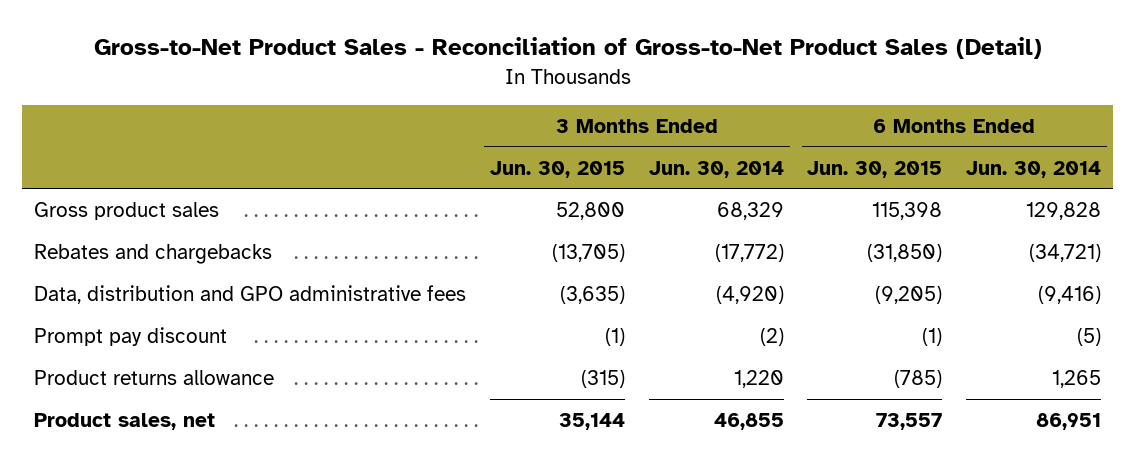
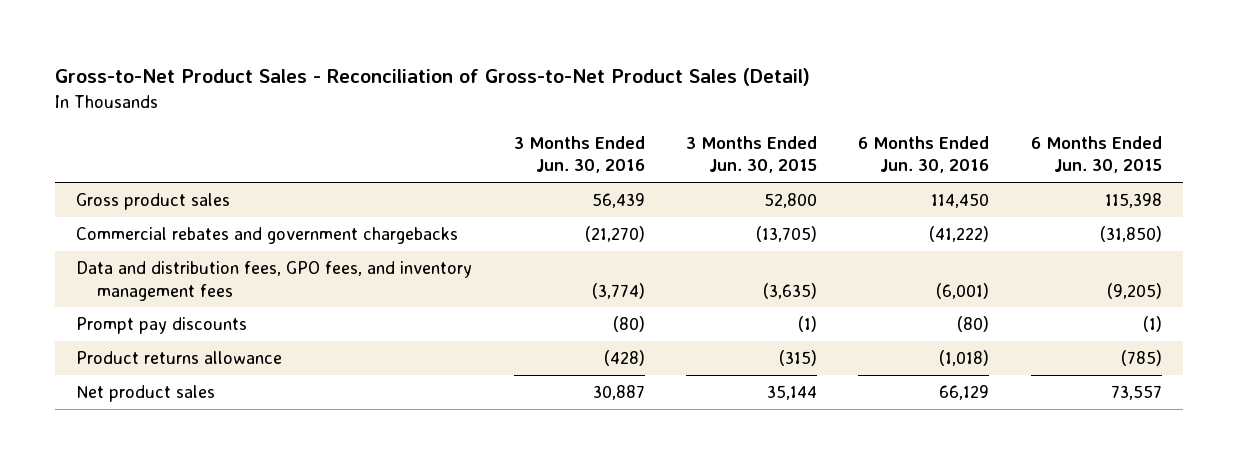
[648,160,784,178] Jun. 30, 2014 -> none
[966,160,1102,178] Jun. 30, 2014 -> none
none -> [513,135,645,174] 3 Months Ended Jun. 30, 2016
none -> [858,135,990,174] 6 Months Ended Jun. 30, 2016
[34,244,273,265] Rebates and chargebacks -> [76,227,459,245] Commercial rebates and government chargebacks
[34,285,467,305] Data, distribution and GPO administrative fees -> [76,261,473,301] Data and distribution fees, GPO fees, and inventory management fees
[34,327,228,347] Prompt pay discount -> [76,317,248,335] Prompt pay discounts
[34,413,216,431] Product sales, net -> [76,385,216,403] Net product sales

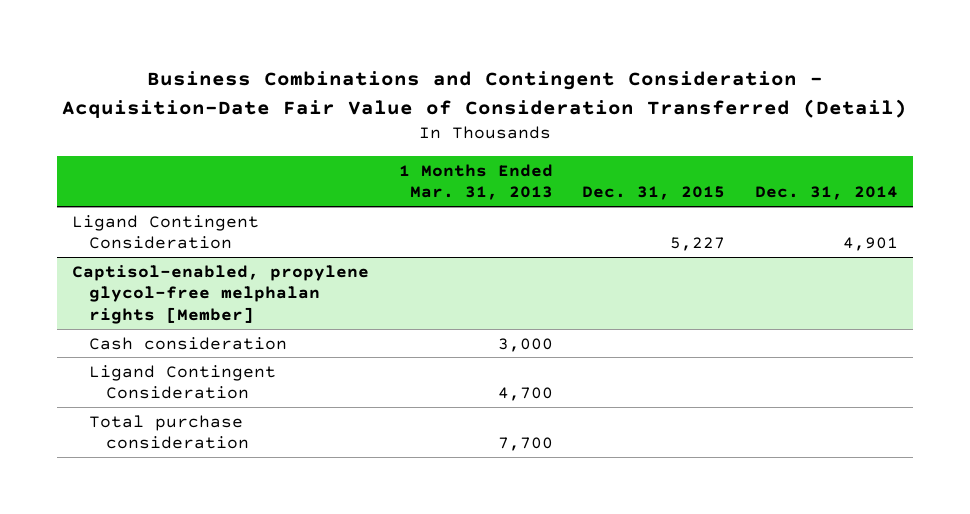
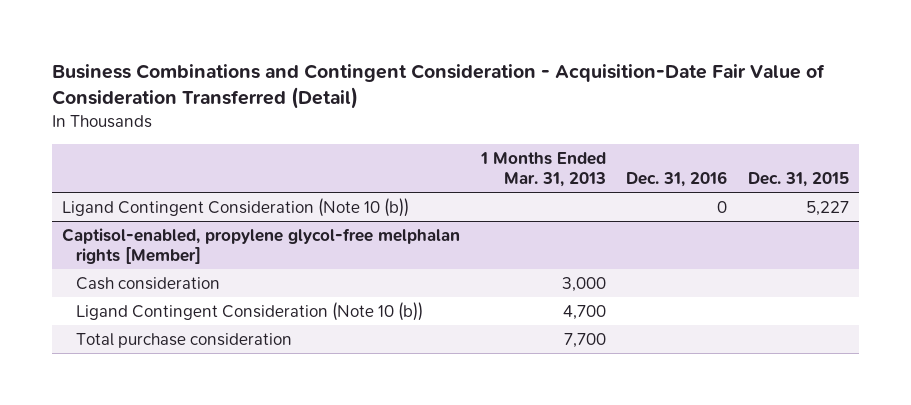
[755,186,899,201] Dec. 31, 2014 -> none
none -> [626,170,728,187] Dec. 31, 2016
[72,214,260,250] Ligand Contingent Consideration -> [62,197,410,217] Ligand Contingent Consideration (Note 10 (b))
[89,364,277,400] Ligand Contingent Consideration -> [75,301,423,321] Ligand Contingent Consideration (Note 10 (b))

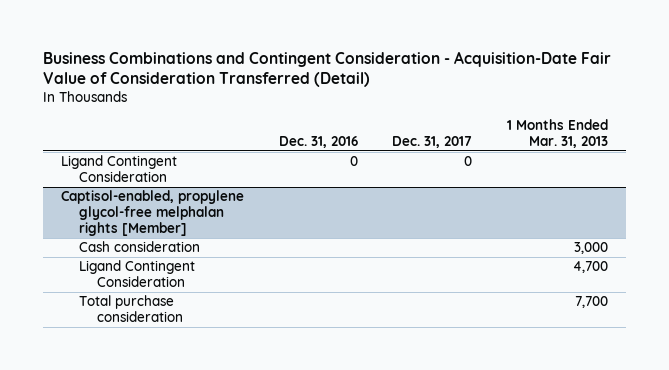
[748,171,850,187] Dec. 31, 2015 -> none
none -> [392,135,473,148] Dec. 31, 2017
[62,197,410,217] Ligand Contingent Consideration (Note 10 (b)) -> [60,155,177,182] Ligand Contingent Consideration
[75,301,423,321] Ligand Contingent Consideration (Note 10 (b)) -> [78,260,195,287] Ligand Contingent Consideration

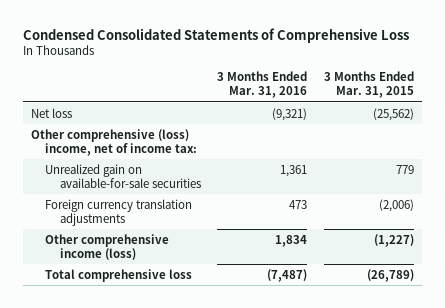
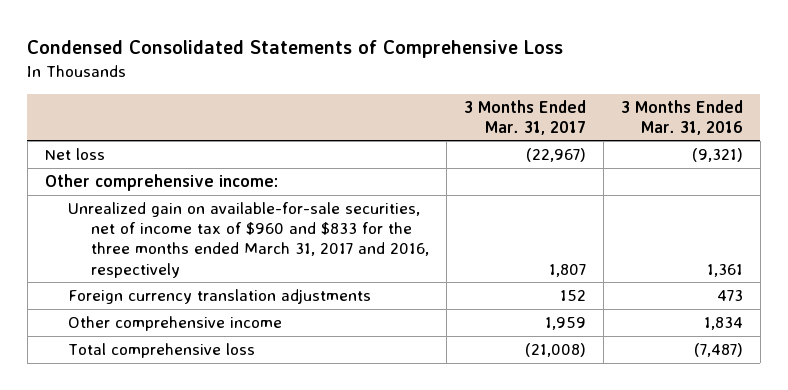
[323,71,414,99] 3 Months Ended Mar. 31, 2015 -> none
none -> [463,99,586,135] 3 Months Ended Mar. 31, 2017
[30,128,198,156] Other comprehensive (loss) income, net of income tax: -> [44,174,278,192] Other comprehensive income:
[45,163,201,188] Unrealized gain on available-for-sale securities -> [67,202,430,278] Unrealized gain on available-for-sale securities, net of income tax of $960 and $833 for the three months ended March 31, 2017 and 2016, respectively
[45,233,170,260] Other comprehensive income (loss) -> [67,316,282,332] Other comprehensive income

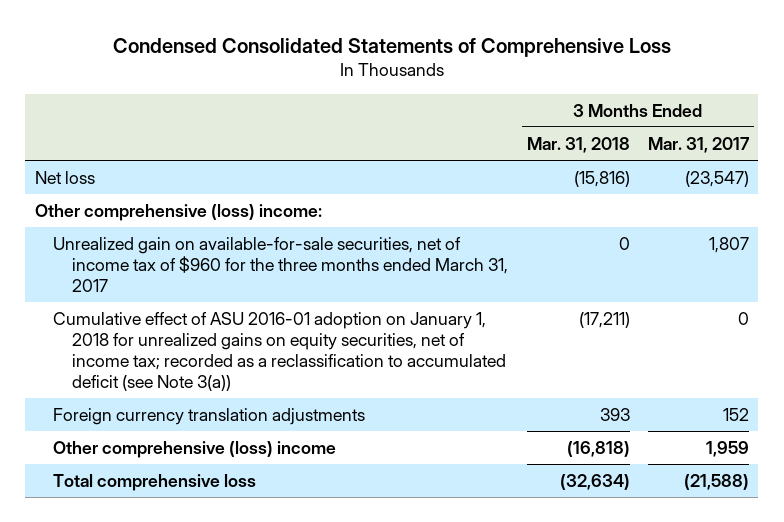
[620,99,743,135] 3 Months Ended Mar. 31, 2016 -> none
none -> [526,137,630,154] Mar. 31, 2018
[525,148,586,163] (22,967) -> [685,171,750,188] (23,547)
[44,174,278,192] Other comprehensive income: -> [34,204,322,222] Other comprehensive (loss) income:
[67,202,430,278] Unrealized gain on available-for-sale securities, net of income tax of $960 and $833 for the three months ended March 31, 2017 and 2016, respectively -> [53,237,509,293] Unrealized gain on available-for-sale securities, net of income tax of $960 for the three months ended March 31, 2017
none -> [53,312,507,392] Cumulative effect of ASU 2016-01 adoption on January 1, 2018 for unrealized gains on equity securities, net of income tax; recorded as a reclassification to accumulated deficit (see Note 3(a))
[67,316,282,332] Other comprehensive income -> [53,441,337,459] Other comprehensive (loss) income
[524,343,586,358] (21,008) -> [684,474,750,491] (21,588)

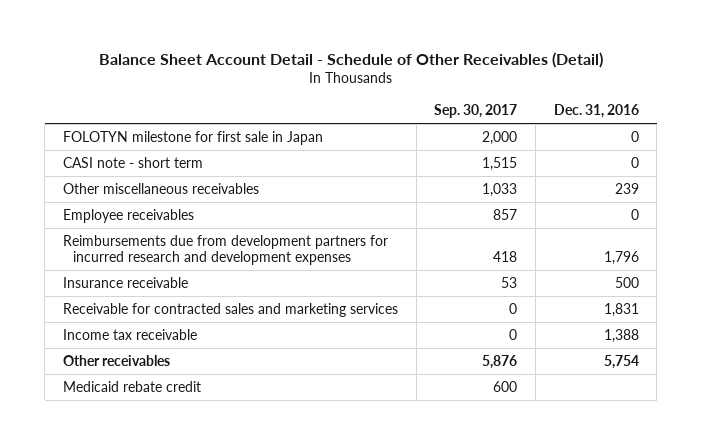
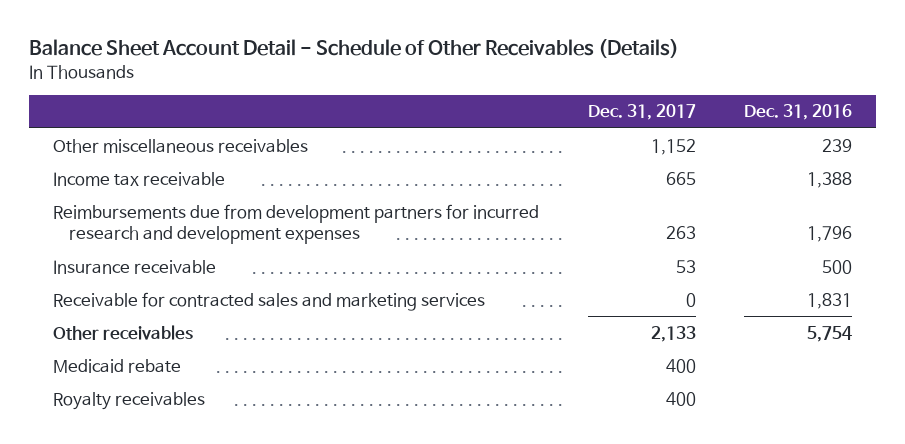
[98,52,603,69] Balance Sheet Account Detail - Schedule of Other Receivables (Detail) -> [28,39,679,59] Balance Sheet Account Detail - Schedule of Other Receivables (Details)
[434,103,518,118] Sep. 30, 2017 -> none
none -> [587,104,696,121] Dec. 31, 2017
[62,131,323,146] FOLOTYN milestone for first sale in Japan -> none
[62,157,203,169] CASI note - short term -> none
[62,209,194,224] Employee receivables -> none
[62,329,197,341] Income tax receivable -> [53,171,226,186] Income tax receivable
[62,381,201,393] Medicaid rebate credit -> [53,358,182,373] Medicaid rebate
none -> [53,391,206,410] Royalty receivables

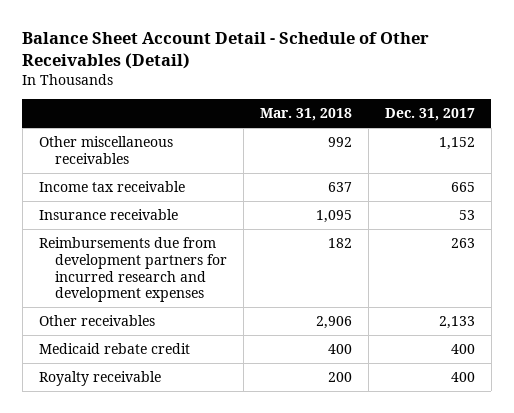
[28,39,679,59] Balance Sheet Account Detail - Schedule of Other Receivables (Details) -> [22,32,430,70] Balance Sheet Account Detail - Schedule of Other Receivables (Detail)
[743,104,852,121] Dec. 31, 2016 -> none
none -> [260,108,353,122] Mar. 31, 2018
[53,291,486,311] Receivable for contracted sales and marketing services -> none
[53,203,540,245] Reimbursements due from development partners for incurred research and development expenses -> [38,236,228,303] Reimbursements due from development partners for incurred research and development expenses
[53,358,182,373] Medicaid rebate -> [38,342,190,354] Medicaid rebate credit
[53,391,206,410] Royalty receivables -> [38,370,161,386] Royalty receivable

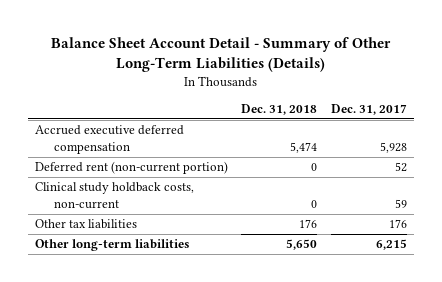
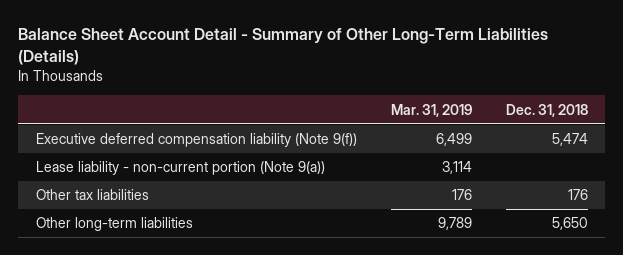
[330,103,407,115] Dec. 31, 2017 -> none
none -> [390,103,472,117] Mar. 31, 2019
[34,161,228,175] Deferred rent (non-current portion) -> none
[34,182,194,209] Clinical study holdback costs, non-current -> none
[34,125,184,154] Accrued executive deferred compensation -> [35,133,357,148] Executive deferred compensation liability (Note 9(f))
none -> [35,161,325,176] Lease liability - non-current portion (Note 9(a))

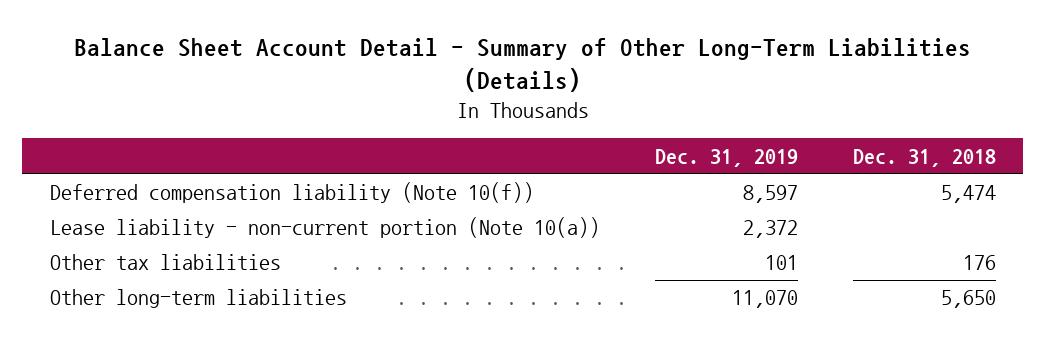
[390,103,472,117] Mar. 31, 2019 -> none
none -> [654,148,798,167] Dec. 31, 2019
[35,133,357,148] Executive deferred compensation liability (Note 9(f)) -> [49,182,534,204] Deferred compensation liability (Note 10(f))
[35,161,325,176] Lease liability - non-current portion (Note 9(a)) -> [49,217,600,239] Lease liability - non-current portion (Note 10(a))

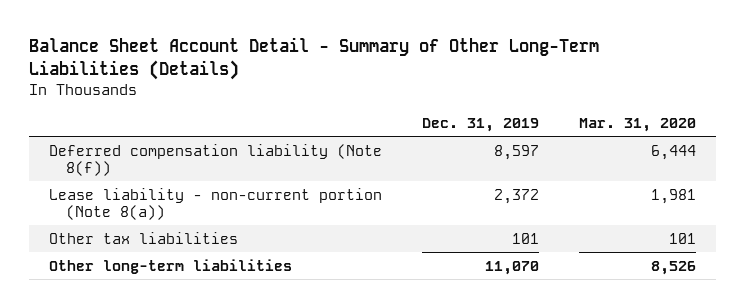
[852,148,996,167] Dec. 31, 2018 -> none
none -> [578,118,696,133] Mar. 31, 2020
[49,182,534,204] Deferred compensation liability (Note 10(f)) -> [48,143,382,176] Deferred compensation liability (Note 8(f))
[49,217,600,239] Lease liability - non-current portion (Note 10(a)) -> [48,187,382,220] Lease liability - non-current portion (Note 8(a))

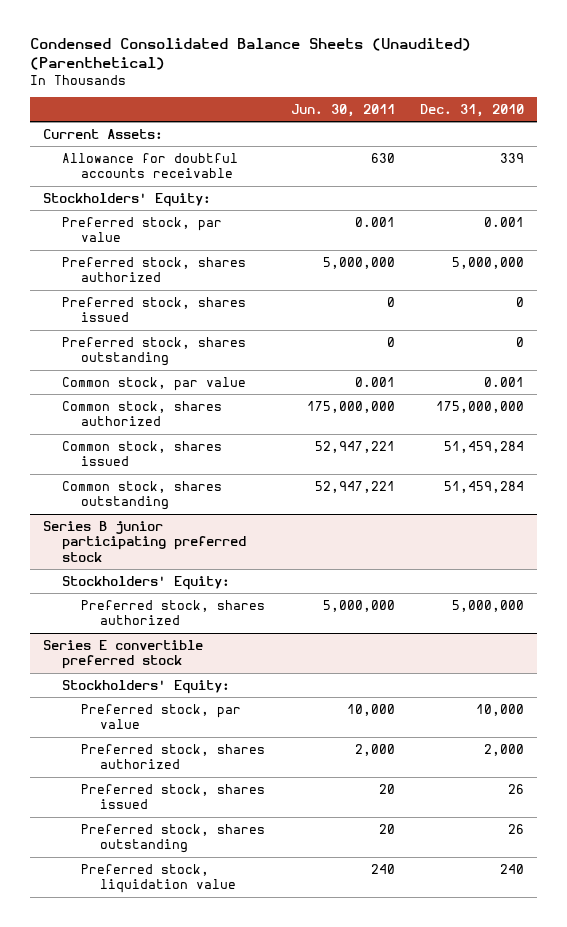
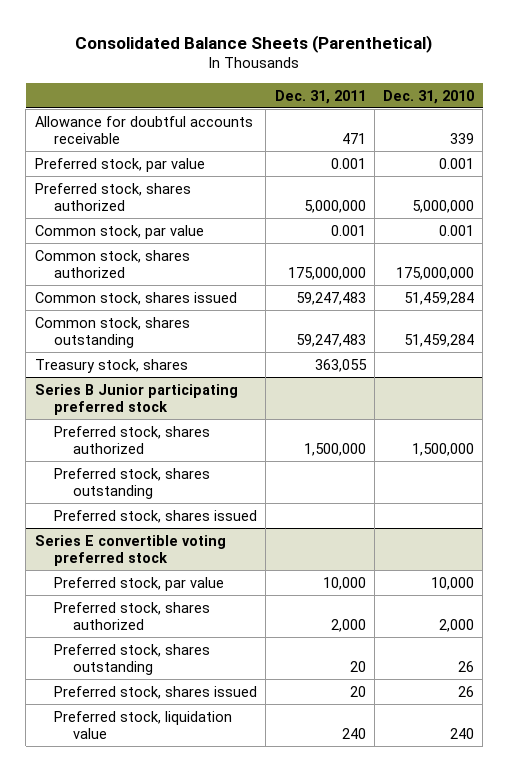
[29,37,471,70] Condensed Consolidated Balance Sheets (Unaudited) (Parenthetical) -> [75,34,433,53] Consolidated Balance Sheets (Parenthetical)
[290,103,395,117] Jun. 30, 2011 -> none
none -> [274,89,366,104] Dec. 31, 2011
[42,128,163,139] Current Assets: -> none
[42,192,211,207] Stockholders' Equity: -> none
[61,296,246,323] Preferred stock, shares issued -> none
[61,336,246,367] Preferred stock, shares outstanding -> none
[61,575,230,590] Stockholders' Equity: -> none
[61,679,230,694] Stockholders' Equity: -> none
none -> [34,358,188,373] Treasury stock, shares
[42,520,246,562] Series B junior participating preferred stock -> [34,383,238,415] Series B Junior participating preferred stock
[452,599,525,612] 5,000,000 -> [412,442,475,456] 1,500,000
none -> [54,467,211,499] Preferred stock, shares outstanding
none -> [54,509,258,523] Preferred stock, shares issued
[42,639,203,670] Series E convertible preferred stock -> [34,534,226,566] Series E convertible voting preferred stock
[80,783,265,810] Preferred stock, shares issued -> none
none -> [54,685,258,699] Preferred stock, shares issued

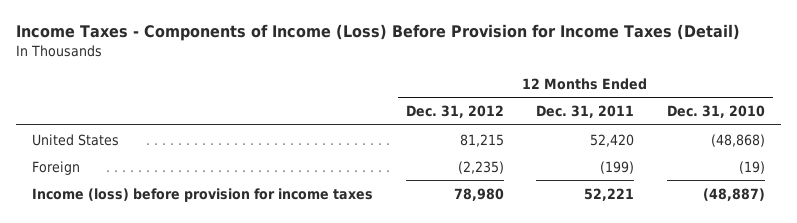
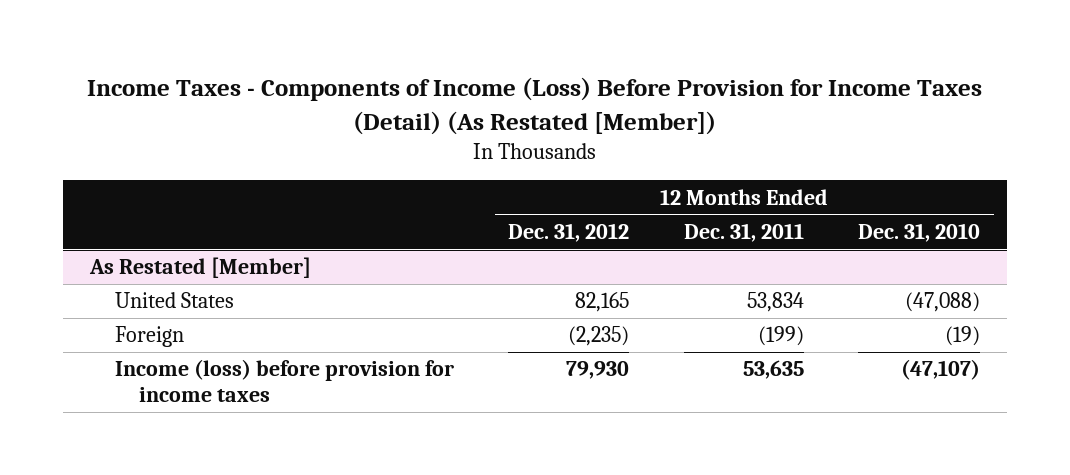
[15,24,740,42] Income Taxes - Components of Income (Loss) Before Provision for Income Taxes (Detail) -> [87,77,983,135] Income Taxes - Components of Income (Loss) Before Provision for Income Taxes (Detail) (As Restated [Member])
none -> [88,257,311,279] As Restated [Member]
[459,133,504,147] 81,215 -> [575,292,630,313] 82,165
[590,133,635,147] 52,420 -> [746,292,804,313] 53,834
[711,133,766,147] (48,868) -> [905,292,981,313] (47,088)
[453,187,504,201] 78,980 -> [566,361,630,380] 79,930
[584,187,635,201] 52,221 -> [742,360,804,380] 53,635
[703,187,766,201] (48,887) -> [901,359,981,381] (47,107)

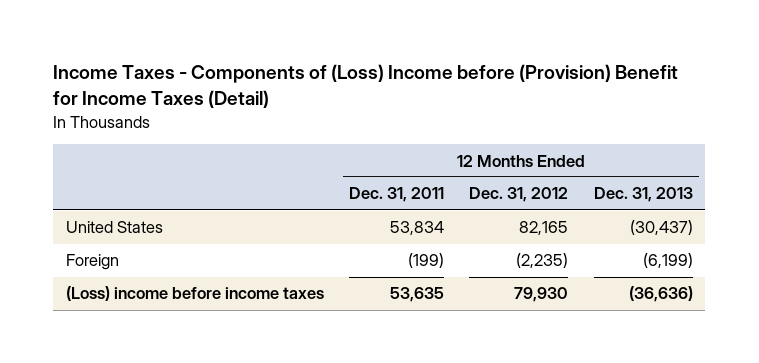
[87,77,983,135] Income Taxes - Components of Income (Loss) Before Provision for Income Taxes (Detail) (As Restated [Member]) -> [53,64,679,109] Income Taxes - Components of (Loss) Income before (Provision) Benefit for Income Taxes (Detail)
[858,222,981,242] Dec. 31, 2010 -> none
none -> [593,187,693,203] Dec. 31, 2013
[88,257,311,279] As Restated [Member] -> none
[114,359,454,402] Income (loss) before provision for income taxes -> [66,286,325,302] (Loss) income before income taxes

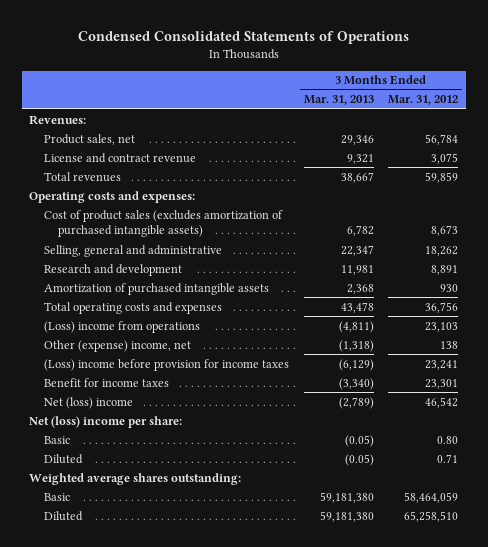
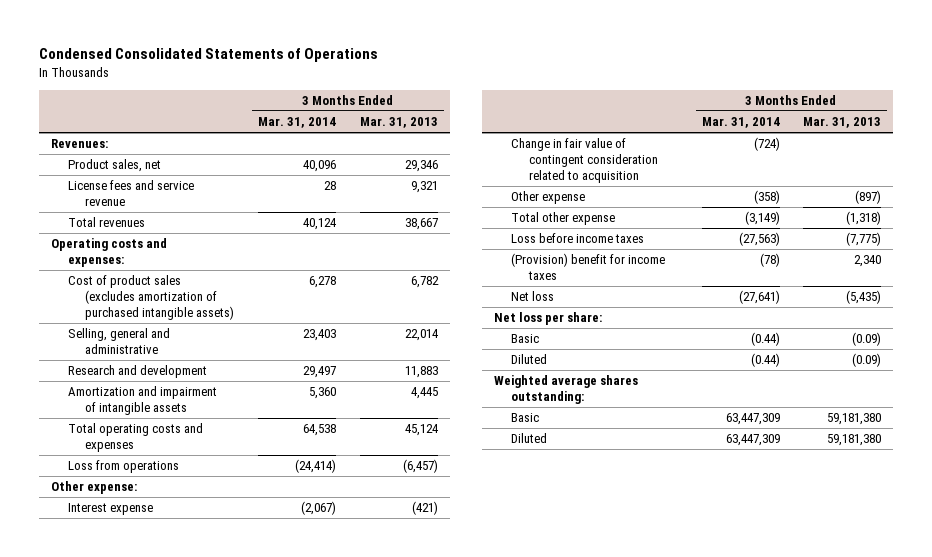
[388,95,459,106] Mar. 31, 2012 -> none
none -> [258,117,337,129] Mar. 31, 2014
[43,152,196,163] License and contract revenue -> [68,180,195,207] License fees and service revenue
[340,244,374,256] 22,347 -> [404,329,439,342] 22,014
[340,264,374,275] 11,981 -> [404,366,438,379] 11,883
[43,282,269,295] Amortization of purchased intangible assets -> [68,386,218,416] Amortization and impairment of intangible assets
[346,283,374,294] 2,368 -> [410,387,438,400] 4,445
[340,301,374,313] 43,478 -> [404,424,439,437] 45,124
[43,320,200,333] (Loss) income from operations -> [68,460,180,474] Loss from operations
[338,320,374,333] (4,811) -> [402,459,438,474] (6,457)
none -> [50,481,137,495] Other expense:
none -> [68,503,154,516] Interest expense
none -> [511,138,658,184] Change in fair value of contingent consideration related to acquisition
[43,339,191,352] Other (expense) income, net -> [511,191,586,205] Other expense
[338,339,374,352] (1,318) -> [855,190,882,205] (897)
none -> [511,212,616,226] Total other expense
[43,358,289,371] (Loss) income before provision for income taxes -> [511,233,645,244] Loss before income taxes
[338,358,374,371] (6,129) -> [846,232,882,247] (7,775)
[43,377,169,387] Benefit for income taxes -> [511,253,666,281] (Provision) benefit for income taxes
[338,377,374,390] (3,340) -> [854,255,882,268] 2,340
[43,396,133,409] Net (loss) income -> [511,291,555,302] Net loss
[338,396,374,409] (2,789) -> [846,290,882,305] (5,435)
[29,415,183,428] Net (loss) income per share: -> [494,312,603,326] Net loss per share:
[344,434,374,447] (0.05) -> [852,332,882,347] (0.09)
[344,453,374,466] (0.05) -> [852,353,882,368] (0.09)

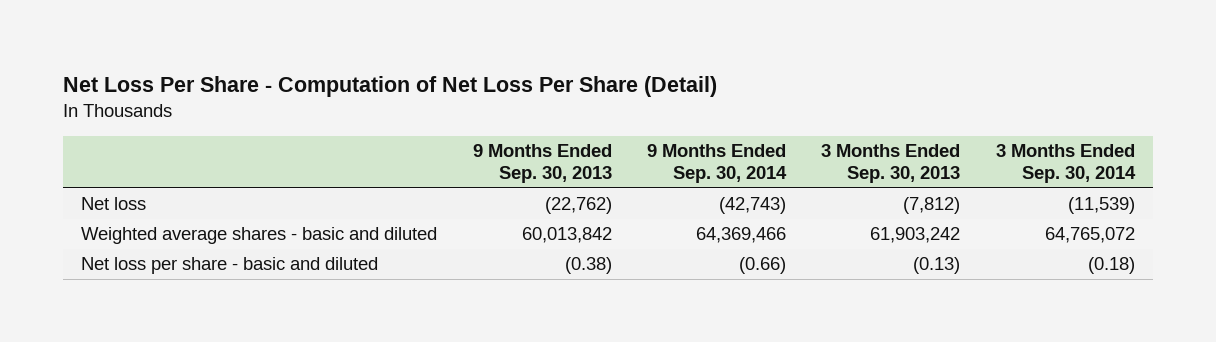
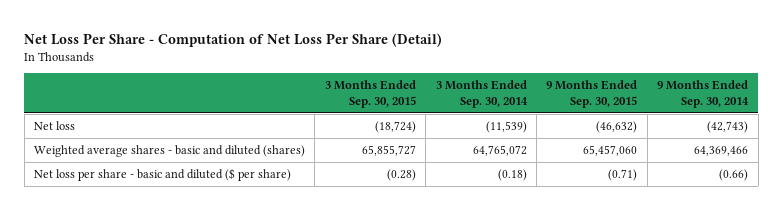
[472,144,612,184] 9 Months Ended Sep. 30, 2013 -> none
[821,144,961,184] 3 Months Ended Sep. 30, 2013 -> none
none -> [324,80,416,108] 3 Months Ended Sep. 30, 2015
none -> [546,80,638,108] 9 Months Ended Sep. 30, 2015
[81,227,438,245] Weighted average shares - basic and diluted -> [33,145,305,158] Weighted average shares - basic and diluted (shares)
[81,257,379,275] Net loss per share - basic and diluted -> [33,168,291,182] Net loss per share - basic and diluted ($ per share)

